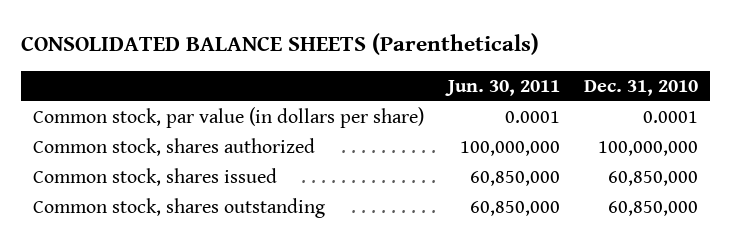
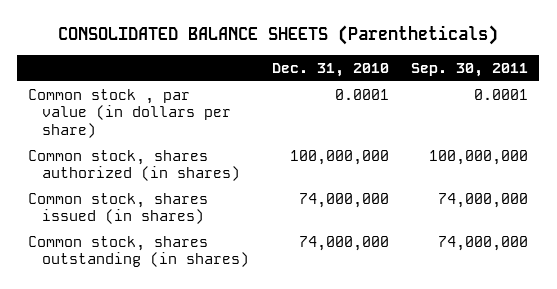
[444,79,560,96] Jun. 30, 2011 -> none
none -> [411,62,529,77] Sep. 30, 2011
[33,106,425,128] Common stock, par value (in dollars per share) -> [28,89,232,138] Common stock , par value (in dollars per share)
[33,137,316,156] Common stock, shares authorized -> [28,150,241,182] Common stock, shares authorized (in shares)
[33,167,278,186] Common stock, shares issued -> [28,193,209,225] Common stock, shares issued (in shares)
[607,170,698,186] 60,850,000 -> [298,193,389,209] 74,000,000
[33,197,326,218] Common stock, shares outstanding -> [28,236,250,268] Common stock, shares outstanding (in shares)
[607,200,698,216] 60,850,000 -> [298,236,389,252] 74,000,000

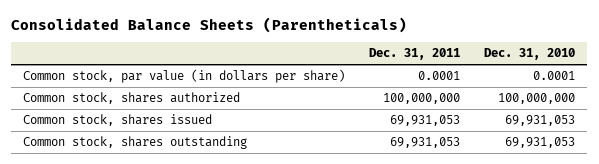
[58,24,499,45] CONSOLIDATED BALANCE SHEETS (Parentheticals) -> [11,17,408,34] Consolidated Balance Sheets (Parentheticals)
[411,62,529,77] Sep. 30, 2011 -> none
none -> [369,48,461,61] Dec. 31, 2011
[28,89,232,138] Common stock , par value (in dollars per share) -> [23,69,346,84] Common stock, par value (in dollars per share)
[28,150,241,182] Common stock, shares authorized (in shares) -> [23,92,241,105] Common stock, shares authorized
[28,193,209,225] Common stock, shares issued (in shares) -> [23,114,213,127] Common stock, shares issued
[298,193,389,209] 74,000,000 -> [505,115,576,127] 69,931,053
[28,236,250,268] Common stock, shares outstanding (in shares) -> [23,136,248,150] Common stock, shares outstanding
[298,236,389,252] 74,000,000 -> [505,137,576,149] 69,931,053

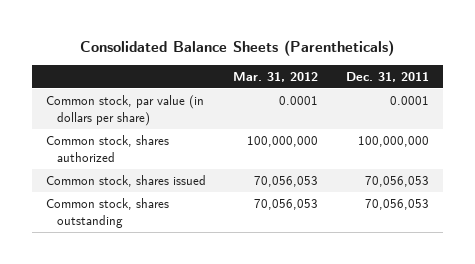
[484,48,576,61] Dec. 31, 2010 -> none
none -> [233,71,319,82] Mar. 31, 2012
[390,115,461,127] 69,931,053 -> [365,176,430,188] 70,056,053
[390,137,461,149] 69,931,053 -> [365,199,430,211] 70,056,053

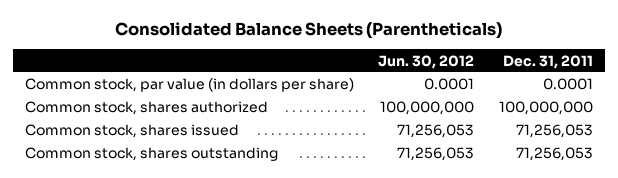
[233,71,319,82] Mar. 31, 2012 -> none
none -> [378,54,475,69] Jun. 30, 2012
[365,176,430,188] 70,056,053 -> [515,124,593,139] 71,256,053
[365,199,430,211] 70,056,053 -> [515,147,593,162] 71,256,053

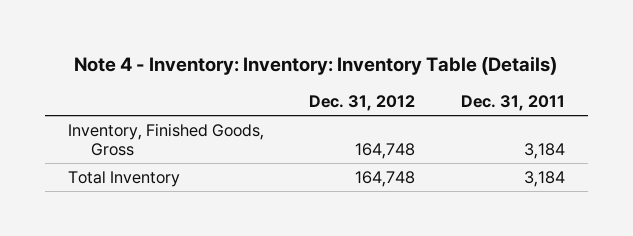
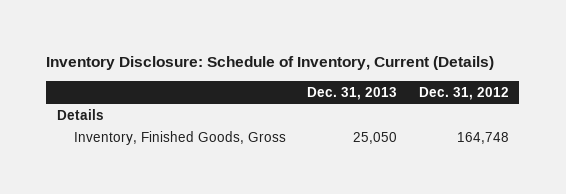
[74,55,558,75] Note 4 - Inventory: Inventory: Inventory Table (Details) -> [46,56,495,71] Inventory Disclosure: Schedule of Inventory, Current (Details)
[460,95,565,112] Dec. 31, 2011 -> none
none -> [307,87,398,101] Dec. 31, 2013
none -> [56,108,104,120] Details
[67,170,180,187] Total Inventory -> none

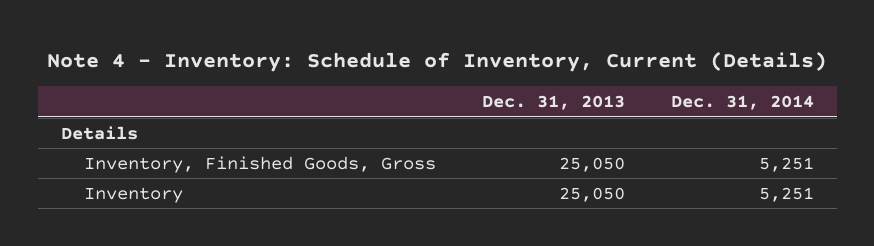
[46,56,495,71] Inventory Disclosure: Schedule of Inventory, Current (Details) -> [47,51,828,73] Note 4 - Inventory: Schedule of Inventory, Current (Details)
[418,87,509,101] Dec. 31, 2012 -> none
none -> [670,95,814,111] Dec. 31, 2014
none -> [84,186,184,203] Inventory

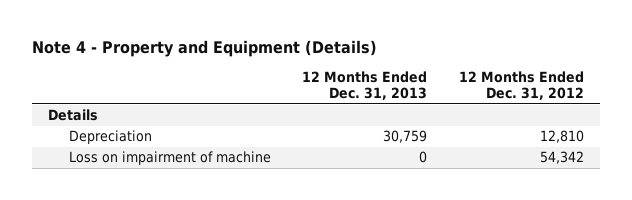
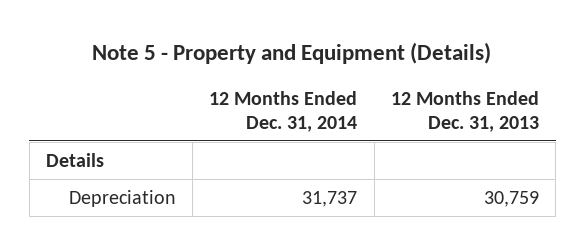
[31,40,377,58] Note 4 - Property and Equipment (Details) -> [92,41,492,64] Note 5 - Property and Equipment (Details)
[459,71,585,101] 12 Months Ended Dec. 31, 2012 -> none
none -> [209,90,358,132] 12 Months Ended Dec. 31, 2014
[68,151,271,166] Loss on impairment of machine -> none

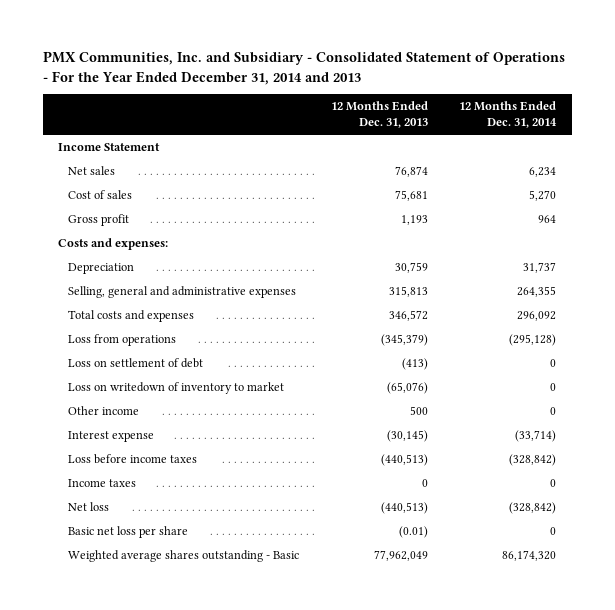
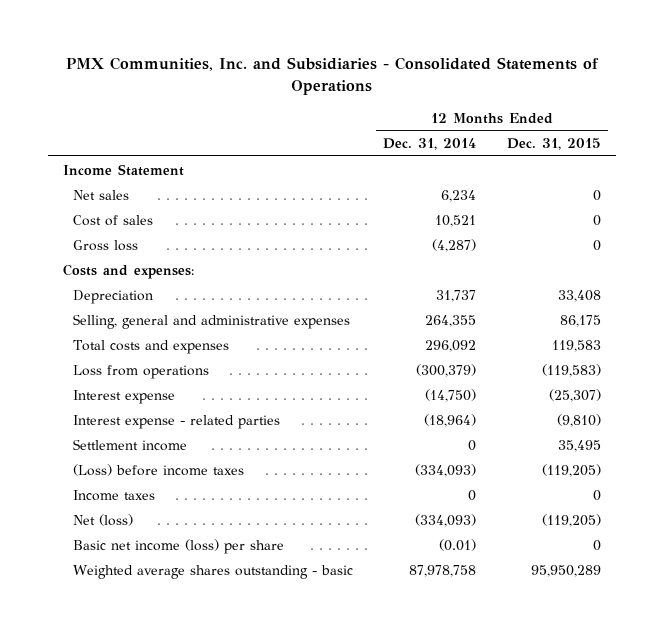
[42,51,565,85] PMX Communities, Inc. and Subsidiary - Consolidated Statement of Operations - For the Year Ended December 31, 2014 and 2013 -> [65,57,599,96] PMX Communities, Inc. and Subsidiaries - Consolidated Statements of Operations
[330,101,428,129] 12 Months Ended Dec. 31, 2013 -> none
none -> [506,137,601,150] Dec. 31, 2015
[529,190,557,202] 5,270 -> [435,214,477,227] 10,521
[68,214,130,227] Gross profit -> [72,239,138,251] Gross loss
[538,215,557,224] 964 -> [432,238,477,252] (4,287)
[68,358,204,369] Loss on settlement of debt -> none
[68,382,285,395] Loss on writedown of inventory to market -> none
[68,406,140,416] Other income -> none
[509,334,557,347] (295,128) -> [416,363,477,377] (300,379)
[515,430,557,443] (33,714) -> [425,388,477,402] (14,750)
none -> [72,414,280,429] Interest expense - related parties
none -> [72,438,187,451] Settlement income
[68,454,198,465] Loss before income taxes -> [72,463,244,476] (Loss) before income taxes
[509,454,557,467] (328,842) -> [415,463,477,477] (334,093)
[68,502,110,512] Net loss -> [72,513,133,526] Net (loss)
[509,502,557,515] (328,842) -> [415,513,477,527] (334,093)
[68,526,189,539] Basic net loss per share -> [72,538,284,554] Basic net income (loss) per share
[550,527,557,536] 0 -> [439,538,477,551] (0.01)
[68,550,300,563] Weighted average shares outstanding - Basic -> [72,564,353,579] Weighted average shares outstanding - basic
[502,550,557,562] 86,174,320 -> [409,564,477,577] 87,978,758

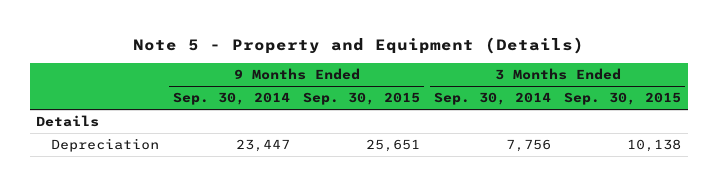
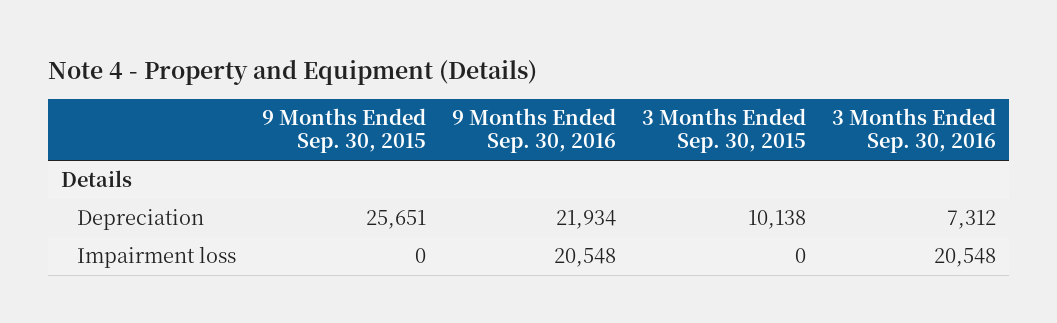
[132,37,584,55] Note 5 - Property and Equipment (Details) -> [48,59,538,86] Note 4 - Property and Equipment (Details)
[172,92,290,106] Sep. 30, 2014 -> none
[433,92,551,106] Sep. 30, 2014 -> none
none -> [451,108,616,154] 9 Months Ended Sep. 30, 2016
none -> [831,108,996,154] 3 Months Ended Sep. 30, 2016
none -> [76,246,236,269] Impairment loss

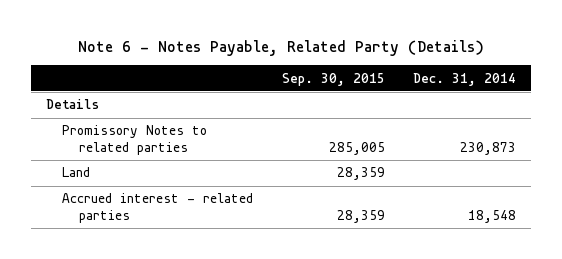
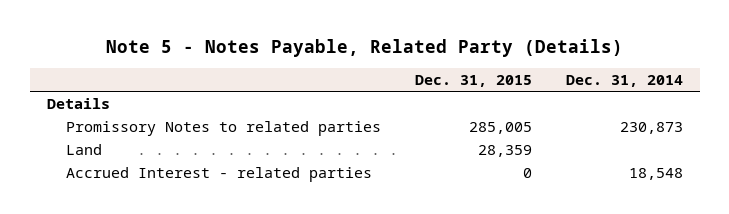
[77,40,484,57] Note 6 - Notes Payable, Related Party (Details) -> [105,39,623,58] Note 5 - Notes Payable, Related Party (Details)
[281,72,385,86] Sep. 30, 2015 -> none
none -> [414,75,532,88] Dec. 31, 2015
[62,193,254,224] Accrued interest - related parties -> [66,166,373,182] Accrued Interest - related parties

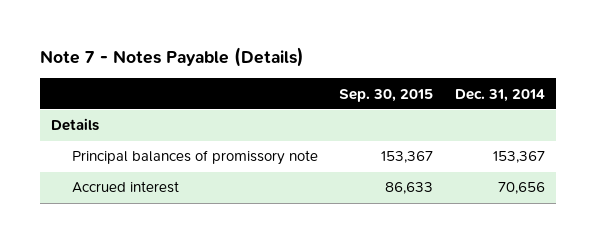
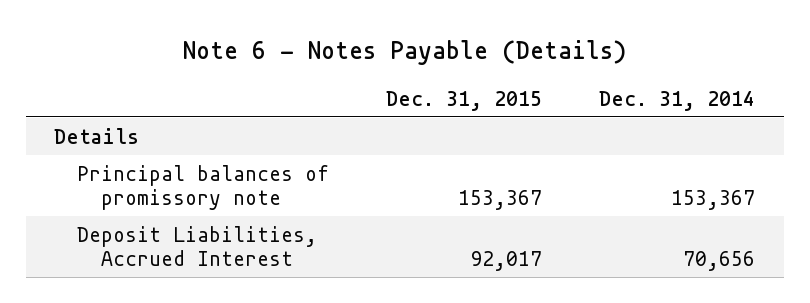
[39,47,304,68] Note 7 - Notes Payable (Details) -> [182,39,626,65] Note 6 - Notes Payable (Details)
[339,88,434,102] Sep. 30, 2015 -> none
none -> [386,90,543,111] Dec. 31, 2015
[72,181,180,194] Accrued interest -> [77,225,318,267] Deposit Liabilities, Accrued Interest

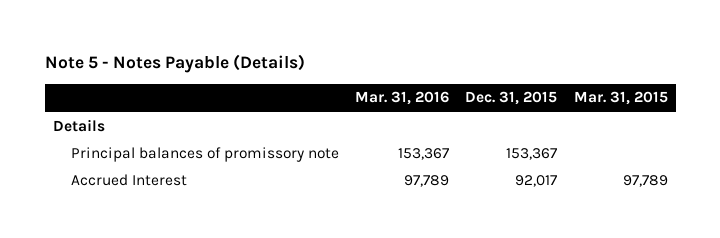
[182,39,626,65] Note 6 - Notes Payable (Details) -> [44,54,305,74] Note 5 - Notes Payable (Details)
[599,90,756,111] Dec. 31, 2014 -> none
none -> [355,91,450,106] Mar. 31, 2016
none -> [573,91,668,106] Mar. 31, 2015
[77,225,318,267] Deposit Liabilities, Accrued Interest -> [71,173,188,186] Accrued Interest

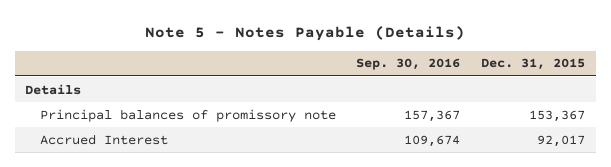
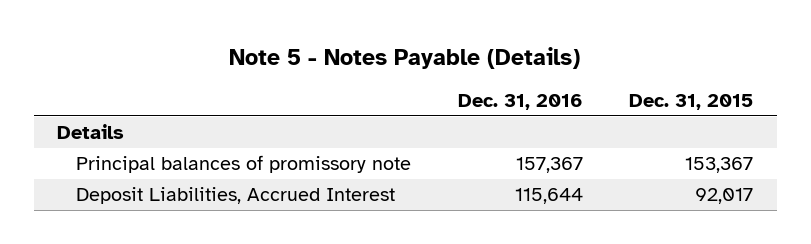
[356,58,461,71] Sep. 30, 2016 -> none
none -> [457,93,583,110] Dec. 31, 2016
[39,133,168,145] Accrued Interest -> [75,187,395,205] Deposit Liabilities, Accrued Interest

